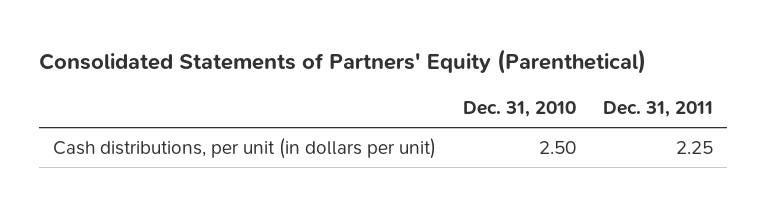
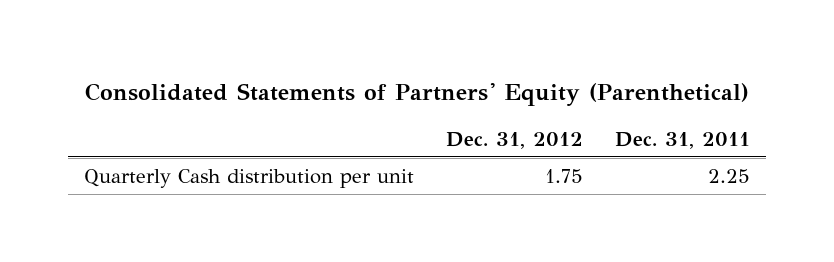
[462,100,576,117] Dec. 31, 2010 -> none
none -> [445,131,583,149] Dec. 31, 2012
[52,138,436,160] Cash distributions, per unit (in dollars per unit) -> [83,169,414,189] Quarterly Cash distribution per unit

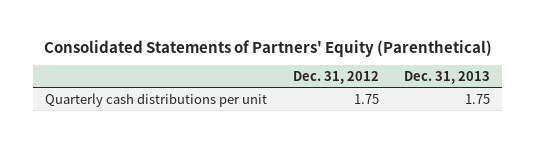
[615,131,751,149] Dec. 31, 2011 -> none
none -> [403,71,490,85] Dec. 31, 2013
[83,169,414,189] Quarterly Cash distribution per unit -> [45,92,268,107] Quarterly cash distributions per unit

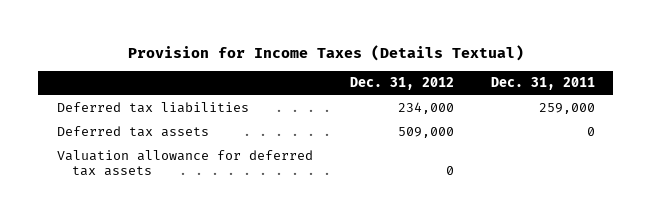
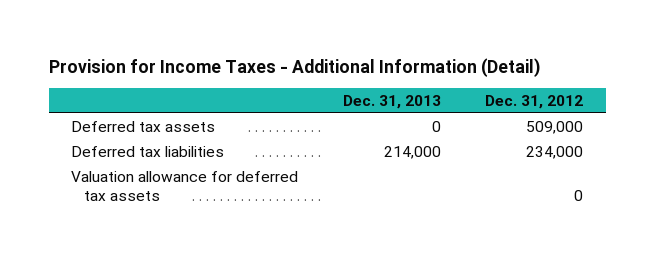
[127,44,524,61] Provision for Income Taxes (Details Textual) -> [49,57,542,77] Provision for Income Taxes - Additional Information (Detail)
[490,77,595,91] Dec. 31, 2011 -> none
none -> [342,94,441,109] Dec. 31, 2013
[56,102,249,114] Deferred tax liabilities -> [71,145,225,157] Deferred tax liabilities

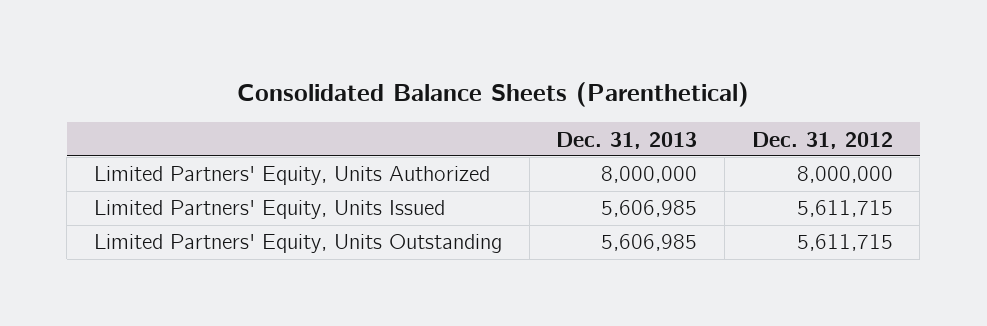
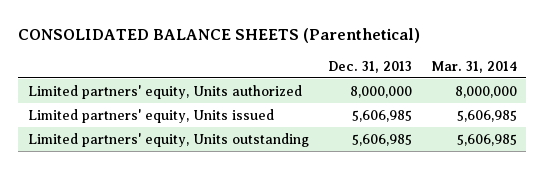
[237,81,750,107] Consolidated Balance Sheets (Parenthetical) -> [18,27,421,43] CONSOLIDATED BALANCE SHEETS (Parenthetical)
[751,131,893,149] Dec. 31, 2012 -> none
none -> [430,60,517,73] Mar. 31, 2014
[94,166,491,186] Limited Partners' Equity, Units Authorized -> [27,84,302,99] Limited partners' equity, Units authorized
[94,200,446,220] Limited Partners' Equity, Units Issued -> [27,108,274,123] Limited partners' equity, Units issued
[94,234,503,254] Limited Partners' Equity, Units Outstanding -> [27,132,309,147] Limited partners' equity, Units outstanding

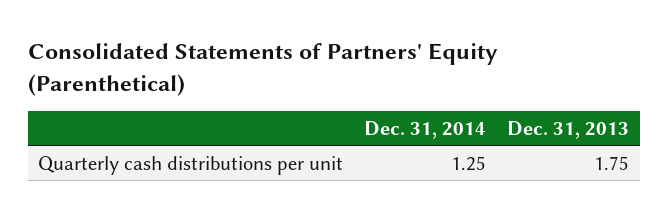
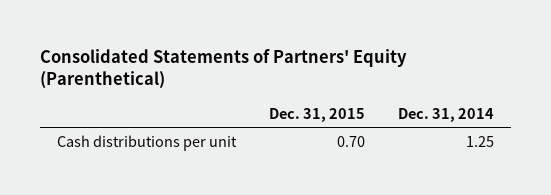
[507,120,630,139] Dec. 31, 2013 -> none
none -> [268,107,365,122] Dec. 31, 2015
[38,155,344,175] Quarterly cash distributions per unit -> [56,134,237,151] Cash distributions per unit

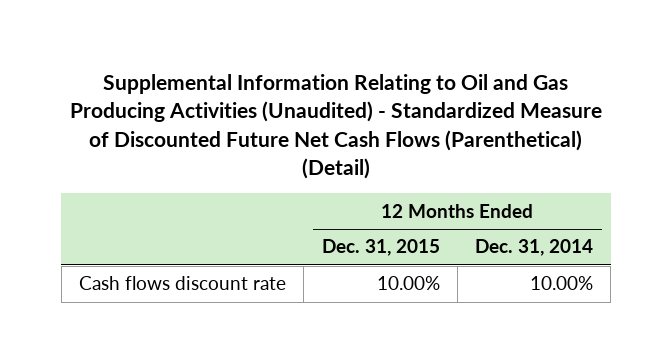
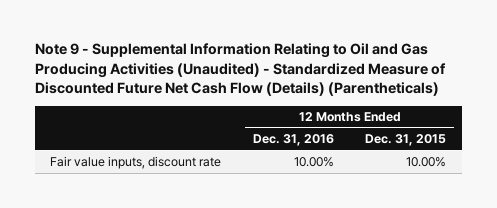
[70,73,603,180] Supplemental Information Relating to Oil and Gas Producing Activities (Unaudited) - Standardized Measure of Discounted Future Net Cash Flows (Parenthetical) (Detail) -> [34,43,446,97] Note 9 - Supplemental Information Relating to Oil and Gas Producing Activities (Unaudited) - Standardized Measure of Discounted Future Net Cash Flow (Details) (Parentheticals)
[475,239,594,257] Dec. 31, 2014 -> none
none -> [252,134,334,147] Dec. 31, 2016
[79,276,287,291] Cash flows discount rate -> [50,156,222,170] Fair value inputs, discount rate

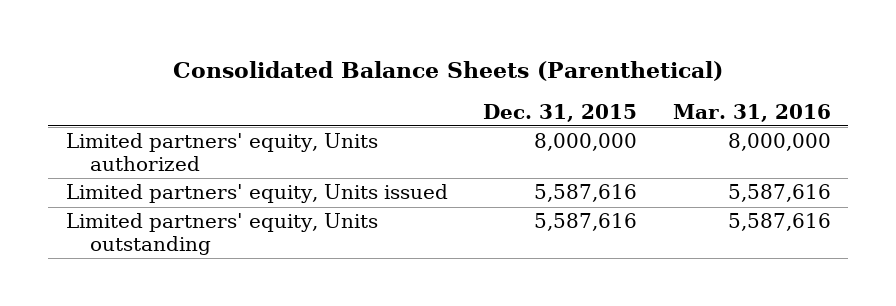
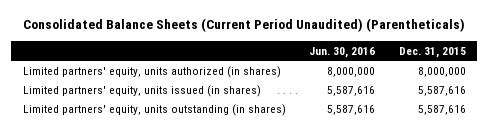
[173,61,724,82] Consolidated Balance Sheets (Parenthetical) -> [23,18,466,33] Consolidated Balance Sheets (Current Period Unaudited) (Parentheticals)
[672,103,831,122] Mar. 31, 2016 -> none
none -> [309,46,376,58] Jun. 30, 2016
[65,133,378,172] Limited partners' equity, Units authorized -> [22,65,281,78] Limited partners' equity, units authorized (in shares)
[65,184,448,204] Limited partners' equity, Units issued -> [22,84,261,97] Limited partners' equity, units issued (in shares)
[65,213,378,256] Limited partners' equity, Units outstanding -> [22,103,286,116] Limited partners' equity, units outstanding (in shares)

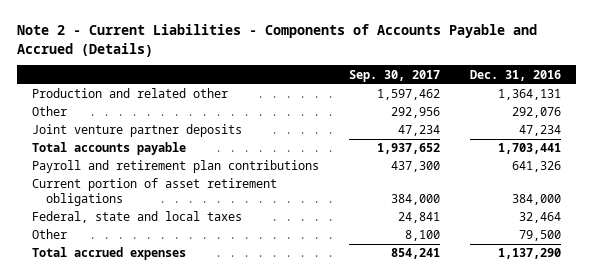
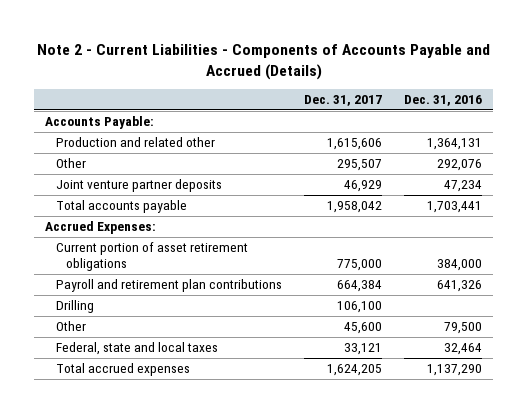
[348,69,440,82] Sep. 30, 2017 -> none
none -> [303,95,382,107] Dec. 31, 2017
none -> [45,116,155,130] Accounts Payable:
none -> [45,221,157,235] Accrued Expenses:
[31,160,319,174] Payroll and retirement plan contributions -> [55,279,282,293] Payroll and retirement plan contributions
none -> [55,300,94,314] Drilling
[31,211,242,224] Federal, state and local taxes -> [55,342,218,356] Federal, state and local taxes

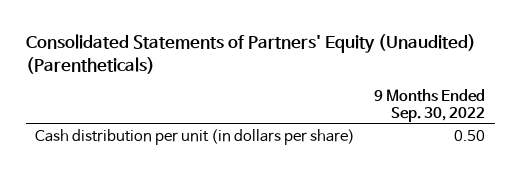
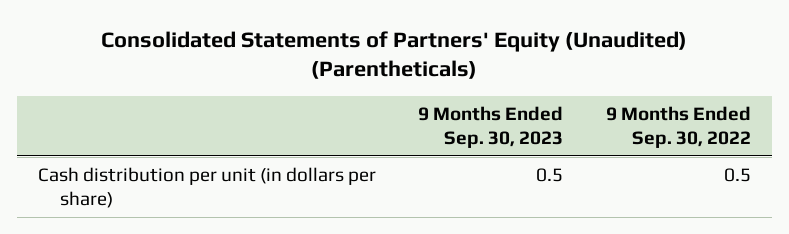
none -> [418,105,564,148] 9 Months Ended Sep. 30, 2023
[454,129,486,141] 0.50 -> [723,168,751,183] 0.5

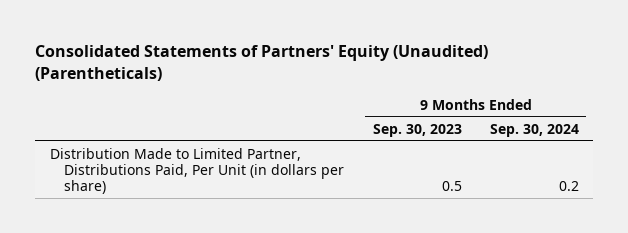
[605,105,751,148] 9 Months Ended Sep. 30, 2022 -> none
none -> [489,123,579,137] Sep. 30, 2024
[38,167,377,209] Cash distribution per unit (in dollars per share) -> [49,147,345,195] Distribution Made to Limited Partner, Distributions Paid, Per Unit (in dollars per share)

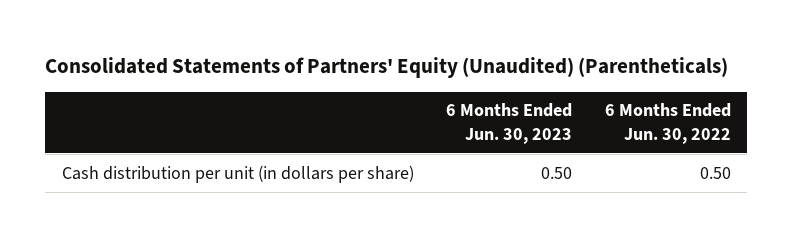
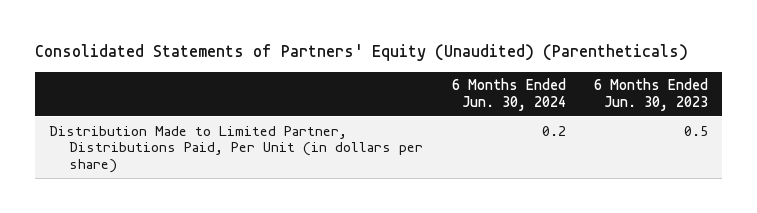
[604,103,731,144] 6 Months Ended Jun. 30, 2022 -> none
none -> [451,78,566,112] 6 Months Ended Jun. 30, 2024
[61,164,414,183] Cash distribution per unit (in dollars per share) -> [48,125,424,174] Distribution Made to Limited Partner, Distributions Paid, Per Unit (in dollars per share)
[541,166,573,179] 0.50 -> [683,125,708,136] 0.5

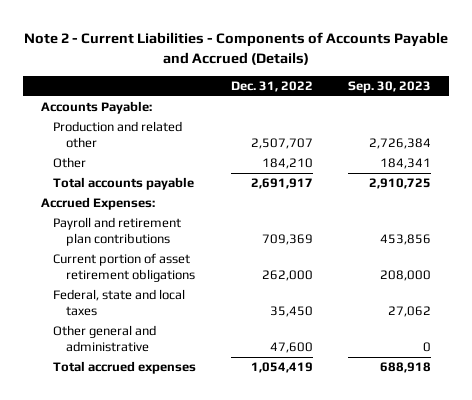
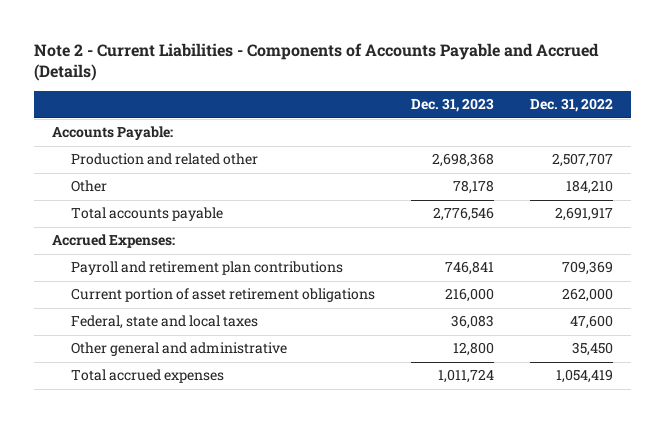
[348,80,432,93] Sep. 30, 2023 -> none
none -> [411,98,495,113] Dec. 31, 2023
[270,305,314,317] 35,450 -> [570,315,614,330] 47,600
[270,341,314,353] 47,600 -> [572,342,614,357] 35,450

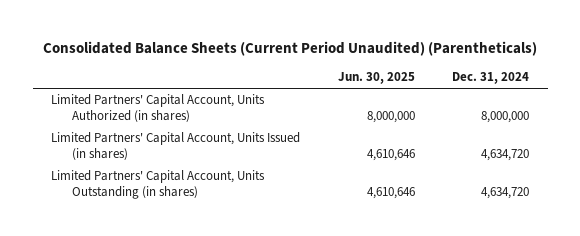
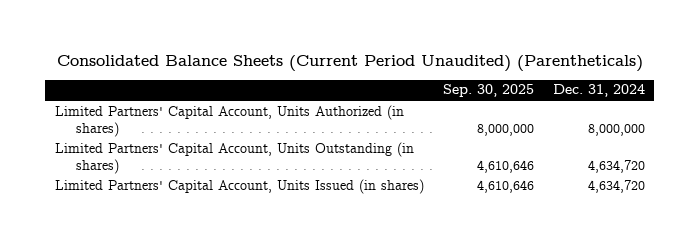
[337,72,415,85] Jun. 30, 2025 -> none
none -> [442,84,534,98] Sep. 30, 2025
[51,132,301,160] Limited Partners' Capital Account, Units Issued (in shares) -> [54,178,424,194] Limited Partners' Capital Account, Units Issued (in shares)

